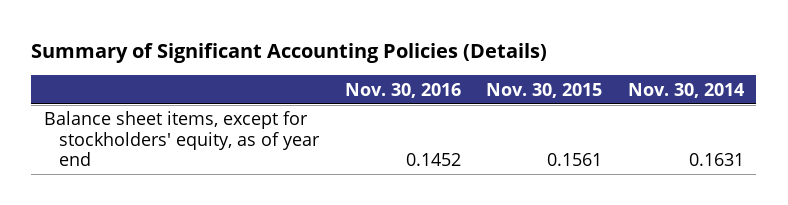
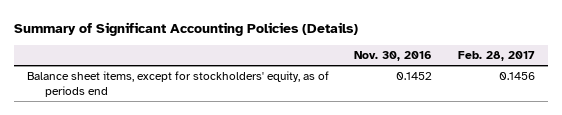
[486,82,603,98] Nov. 30, 2015 -> none
[627,82,744,98] Nov. 30, 2014 -> none
none -> [457,51,535,62] Feb. 28, 2017
[44,111,321,166] Balance sheet items, except for stockholders' equity, as of year end -> [27,71,330,97] Balance sheet items, except for stockholders' equity, as of periods end

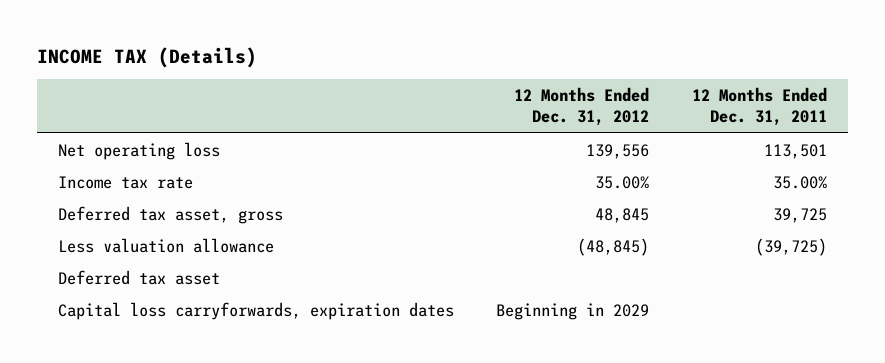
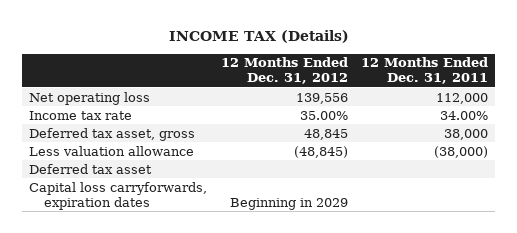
[763,143,827,159] 113,501 -> [436,92,489,104] 112,000
[772,175,827,189] 35.00% -> [440,110,489,120] 34.00%
[772,207,827,223] 39,725 -> [444,128,489,140] 38,000
[754,237,827,256] (39,725) -> [434,145,489,158] (38,000)

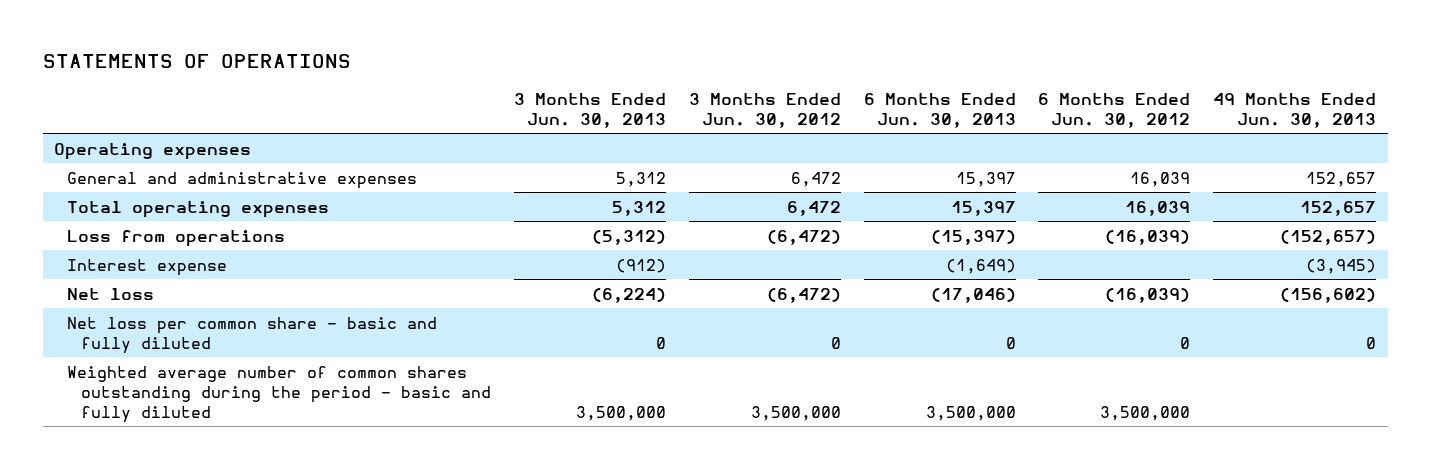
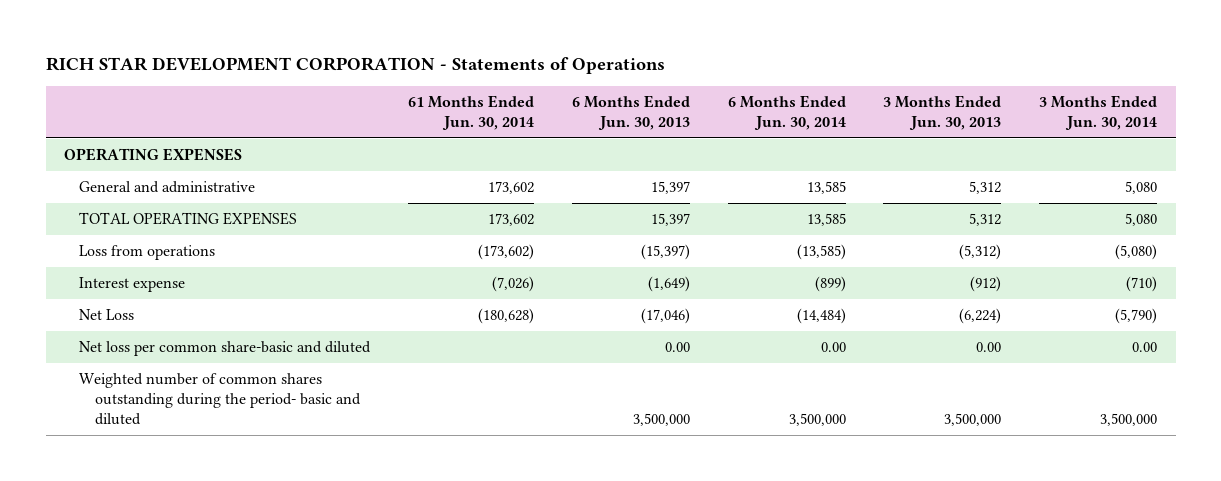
[42,53,351,68] STATEMENTS OF OPERATIONS -> [45,57,665,75] RICH STAR DEVELOPMENT CORPORATION - Statements of Operations
[688,92,841,128] 3 Months Ended Jun. 30, 2012 -> none
[1038,92,1191,128] 6 Months Ended Jun. 30, 2012 -> none
[1213,92,1377,128] 49 Months Ended Jun. 30, 2013 -> none
none -> [408,95,535,131] 61 Months Ended Jun. 30, 2014
none -> [727,95,846,131] 6 Months Ended Jun. 30, 2014
none -> [1039,95,1158,131] 3 Months Ended Jun. 30, 2014
[54,142,252,160] Operating expenses -> [64,148,243,162] OPERATING EXPENSES
[67,171,418,189] General and administrative expenses -> [79,181,256,194] General and administrative
[67,200,330,218] Total operating expenses -> [79,212,298,226] TOTAL OPERATING EXPENSES
[67,287,155,300] Net loss -> [79,309,135,321] Net Loss
[67,316,438,354] Net loss per common share - basic and fully diluted -> [79,341,372,357] Net loss per common share-basic and diluted
[655,336,666,349] 0 -> [976,342,1002,353] 0.00
[1005,336,1016,349] 0 -> [664,342,690,353] 0.00
[67,365,491,423] Weighted average number of common shares outstanding during the period - basic and fully diluted -> [79,373,361,425] Weighted number of common shares outstanding during the period- basic and diluted

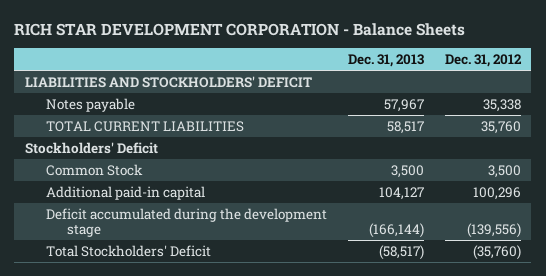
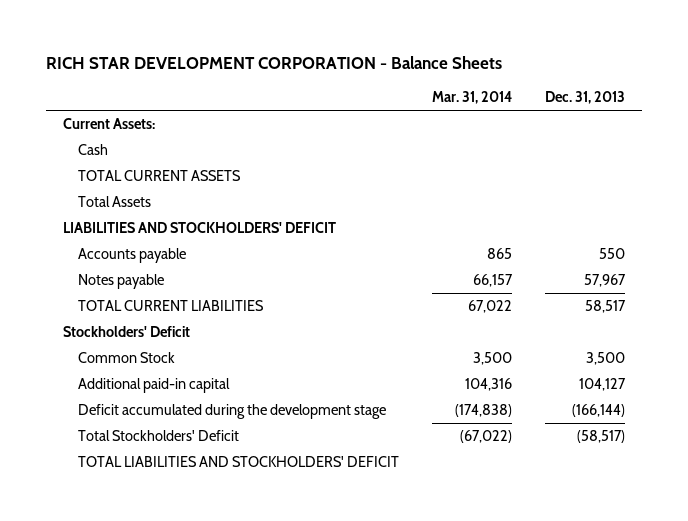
[444,54,522,68] Dec. 31, 2012 -> none
none -> [431,90,512,104] Mar. 31, 2014
none -> [62,118,155,130] Current Assets:
none -> [77,144,108,156] Cash
none -> [77,170,241,182] TOTAL CURRENT ASSETS
none -> [77,196,151,208] Total Assets
none -> [77,248,186,264] Accounts payable
none -> [77,456,399,468] TOTAL LIABILITIES AND STOCKHOLDERS' DEFICIT

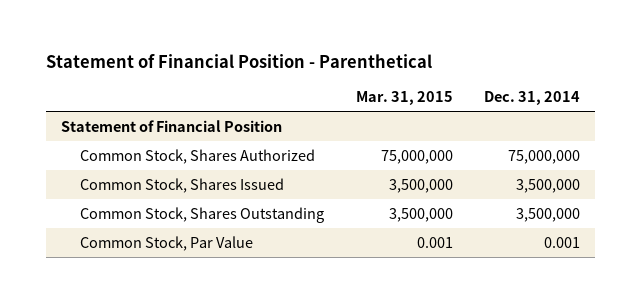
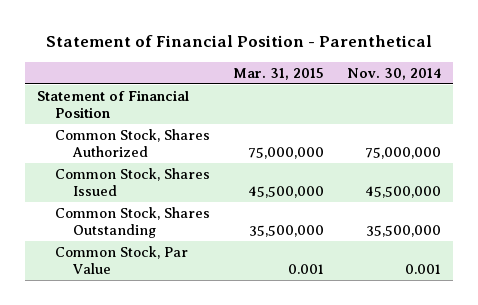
[483,91,580,106] Dec. 31, 2014 -> none
none -> [347,67,442,80] Nov. 30, 2014
[388,178,453,193] 3,500,000 -> [248,186,325,199] 45,500,000
[388,207,453,222] 3,500,000 -> [249,225,325,238] 35,500,000

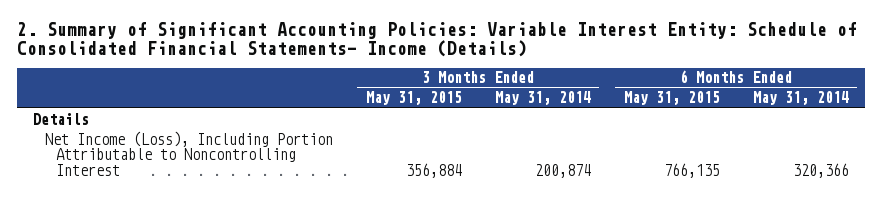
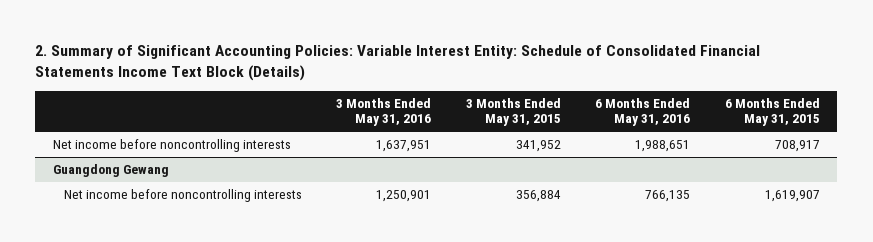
[16,21,857,58] 2. Summary of Significant Accounting Policies: Variable Interest Entity: Schedule of Consolidated Financial Statements- Income (Details) -> [35,45,761,82] 2. Summary of Significant Accounting Policies: Variable Interest Entity: Schedule of Consolidated Financial Statements Income Text Block (Details)
[494,91,591,106] May 31, 2014 -> none
[752,91,849,106] May 31, 2014 -> none
none -> [336,97,432,127] 3 Months Ended May 31, 2016
none -> [595,97,691,127] 6 Months Ended May 31, 2016
[33,112,90,125] Details -> none
[44,130,333,176] Net Income (Loss), Including Portion Attributable to Noncontrolling Interest -> [52,139,291,153] Net income before noncontrolling interests
[405,162,462,178] 356,884 -> [515,140,561,153] 341,952
[663,162,720,178] 766,135 -> [774,140,820,153] 708,917
none -> [52,164,169,178] Guangdong Gewang
none -> [63,189,302,203] Net income before noncontrolling interests

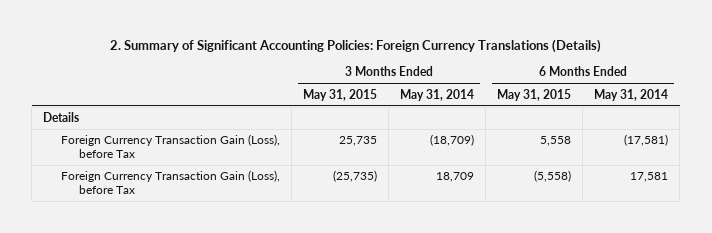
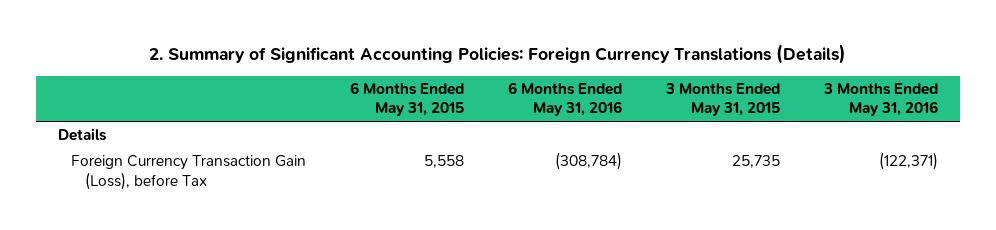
[400,88,475,101] May 31, 2014 -> none
[594,88,669,101] May 31, 2014 -> none
none -> [508,81,623,117] 6 Months Ended May 31, 2016
none -> [822,82,938,117] 3 Months Ended May 31, 2016
[61,170,281,194] Foreign Currency Transaction Gain (Loss), before Tax -> none

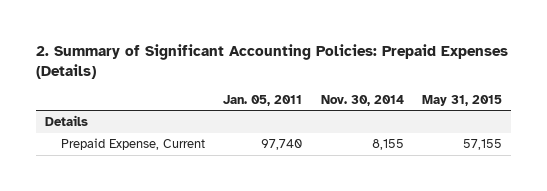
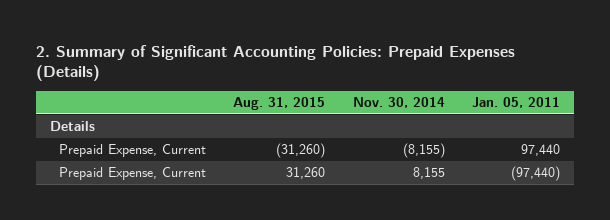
[422,94,503,106] May 31, 2015 -> none
none -> [233,96,326,110] Aug. 31, 2015
[261,139,303,151] 97,740 -> [520,144,560,157] 97,440
[371,139,404,151] 8,155 -> [402,143,445,159] (8,155)
none -> [59,167,207,181] Prepaid Expense, Current

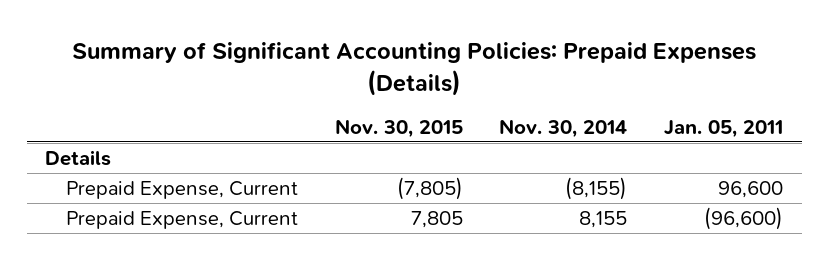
[36,44,516,82] 2. Summary of Significant Accounting Policies: Prepaid Expenses (Details) -> [72,41,757,96] Summary of Significant Accounting Policies: Prepaid Expenses (Details)
[233,96,326,110] Aug. 31, 2015 -> none
none -> [334,118,463,138] Nov. 30, 2015
[520,144,560,157] 97,440 -> [718,181,784,199] 96,600
[510,166,560,182] (97,440) -> [704,207,784,231] (96,600)

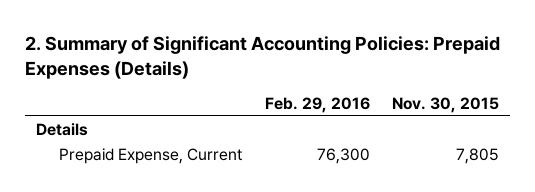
[72,41,757,96] Summary of Significant Accounting Policies: Prepaid Expenses (Details) -> [25,36,501,80] 2. Summary of Significant Accounting Policies: Prepaid Expenses (Details)
[499,118,628,138] Nov. 30, 2014 -> none
[664,119,784,138] Jan. 05, 2011 -> none
none -> [264,97,370,114] Feb. 29, 2016
[65,181,298,200] Prepaid Expense, Current -> none

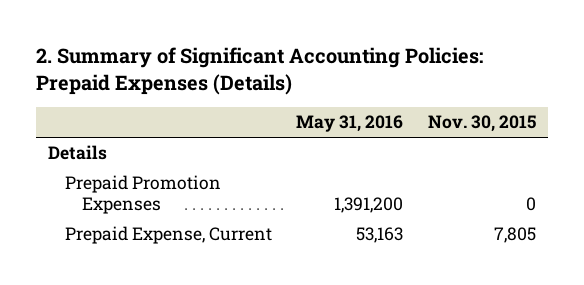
[264,97,370,114] Feb. 29, 2016 -> none
none -> [296,115,404,133] May 31, 2016
none -> [64,175,221,214] Prepaid Promotion Expenses

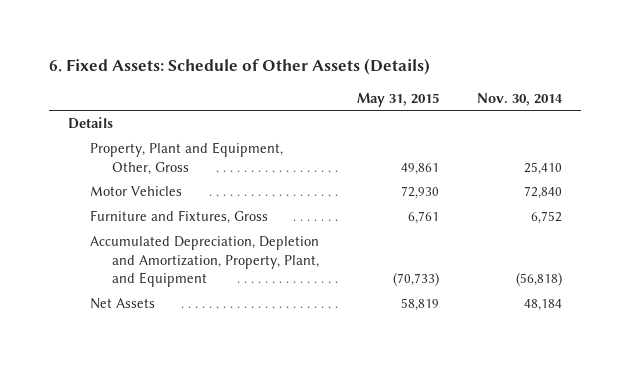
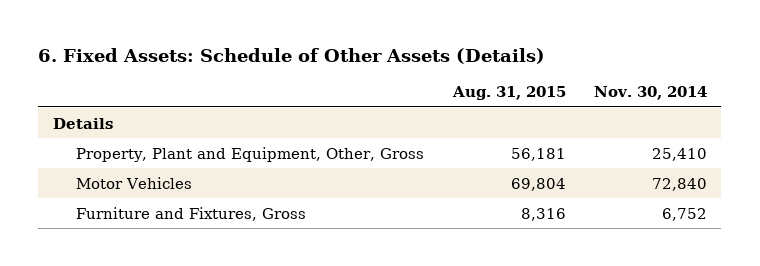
[357,92,440,107] May 31, 2015 -> none
none -> [451,86,566,101] Aug. 31, 2015
[89,236,320,288] Accumulated Depreciation, Depletion and Amortization, Property, Plant, and Equipment -> none
[89,298,155,310] Net Assets -> none

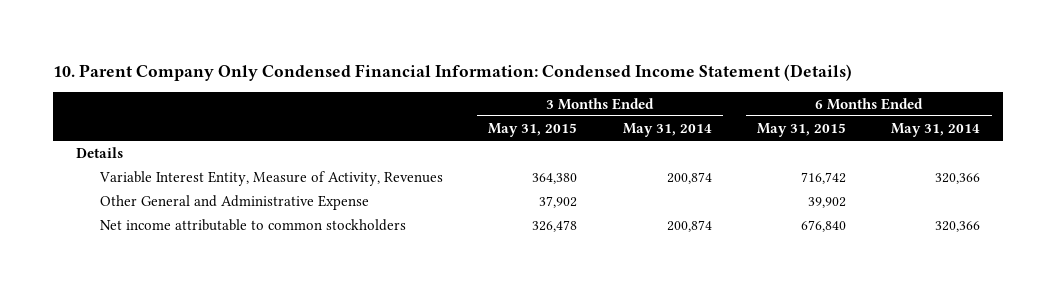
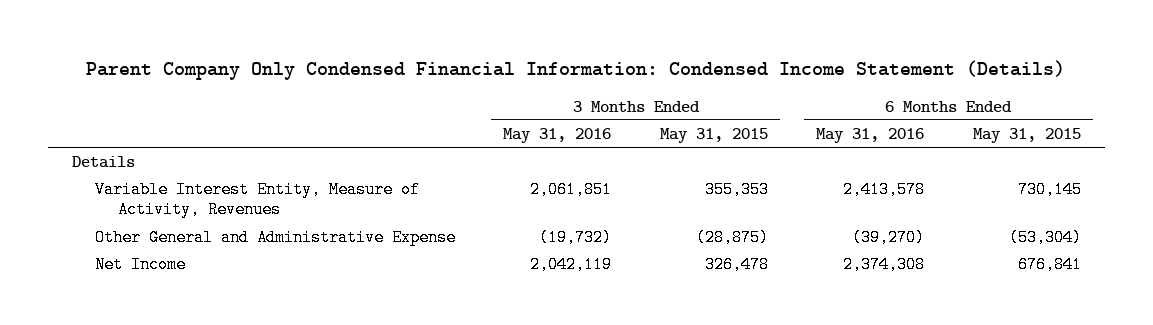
[52,63,852,81] 10. Parent Company Only Condensed Financial Information: Condensed Income Statement (Details) -> [86,60,1066,81] Parent Company Only Condensed Financial Information: Condensed Income Statement (Details)
[622,122,712,137] May 31, 2014 -> none
[891,122,981,137] May 31, 2014 -> none
none -> [503,128,612,144] May 31, 2016
none -> [816,128,925,144] May 31, 2016
[99,219,406,232] Net income attributable to common stockholders -> none
[532,173,578,185] 364,380 -> [704,181,769,199] 355,353
[801,172,847,185] 716,742 -> [1017,181,1082,199] 730,145
[539,196,578,209] 37,902 -> [695,229,769,247] (28,875)
[808,197,847,209] 39,902 -> [1008,229,1082,247] (53,304)
none -> [94,256,186,274] Net Income

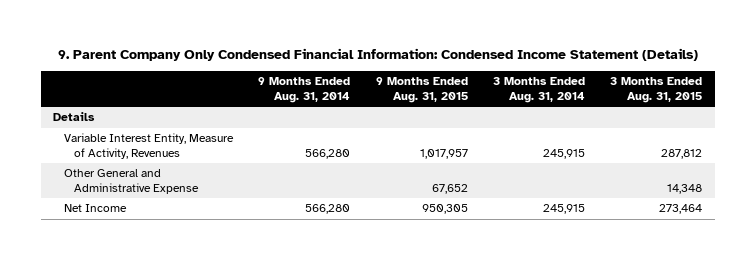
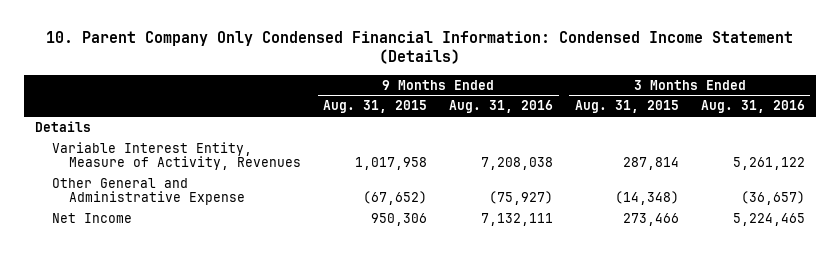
[57,48,698,62] 9. Parent Company Only Condensed Financial Information: Condensed Income Statement (Details) -> [45,31,793,65] 10. Parent Company Only Condensed Financial Information: Condensed Income Statement (Details)
[258,77,351,103] 9 Months Ended Aug. 31, 2014 -> none
[492,77,585,103] 3 Months Ended Aug. 31, 2014 -> none
none -> [449,100,554,114] Aug. 31, 2016
none -> [700,100,805,114] Aug. 31, 2016
[419,148,468,159] 1,017,957 -> [355,157,428,171] 1,017,958
[661,148,703,159] 287,812 -> [622,157,679,171] 287,814
[431,183,468,194] 67,652 -> [363,191,428,206] (67,652)
[667,183,703,194] 14,348 -> [614,191,679,206] (14,348)
[421,204,468,215] 950,305 -> [371,212,428,226] 950,306
[659,204,703,215] 273,464 -> [622,212,679,226] 273,466

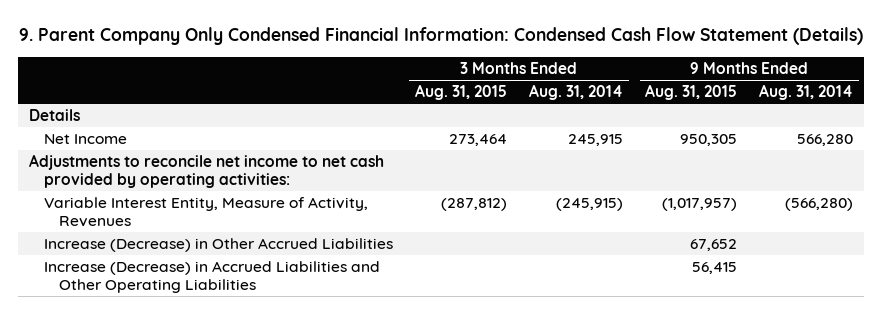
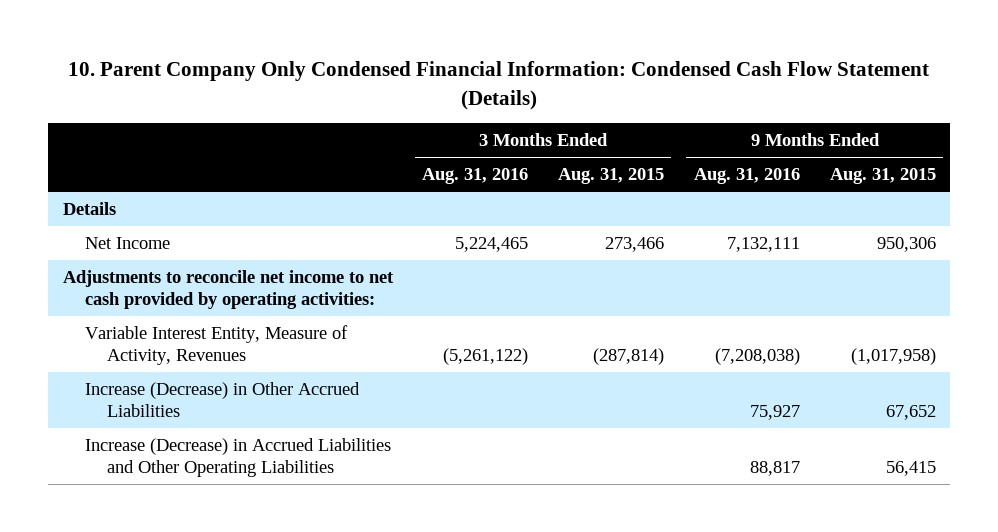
[19,27,864,46] 9. Parent Company Only Condensed Financial Information: Condensed Cash Flow Statement (Details) -> [68,61,930,110] 10. Parent Company Only Condensed Financial Information: Condensed Cash Flow Statement (Details)
[529,84,624,101] Aug. 31, 2014 -> none
[759,84,854,101] Aug. 31, 2014 -> none
none -> [422,168,529,185] Aug. 31, 2016
none -> [693,168,800,185] Aug. 31, 2016
[448,134,507,147] 273,464 -> [605,236,665,252] 273,466
[680,134,738,147] 950,305 -> [876,236,936,252] 950,306
[440,198,507,212] (287,812) -> [593,348,665,366] (287,814)
[662,198,738,212] (1,017,957) -> [850,348,936,366] (1,017,958)

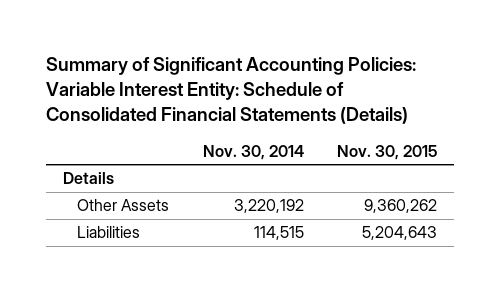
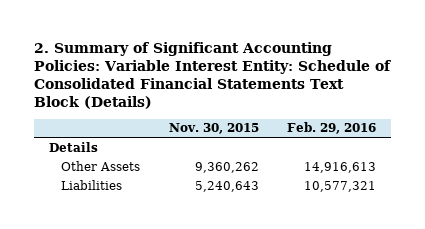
[45,56,416,124] Summary of Significant Accounting Policies: Variable Interest Entity: Schedule of Consolidated Financial Statements (Details) -> [34,41,392,109] 2. Summary of Significant Accounting Policies: Variable Interest Entity: Schedule of Consolidated Financial Statements Text Block (Details)
[202,144,304,160] Nov. 30, 2014 -> none
none -> [287,122,377,135] Feb. 29, 2016
[362,226,438,241] 5,204,643 -> [194,180,259,192] 5,240,643

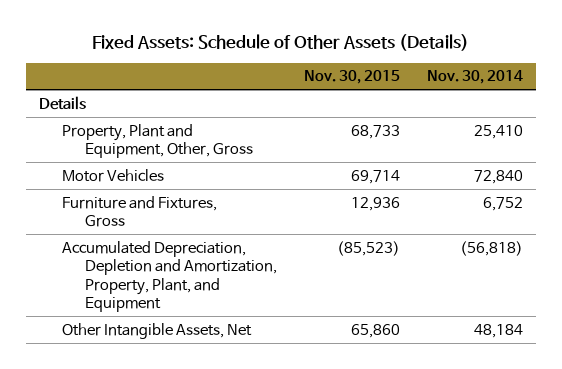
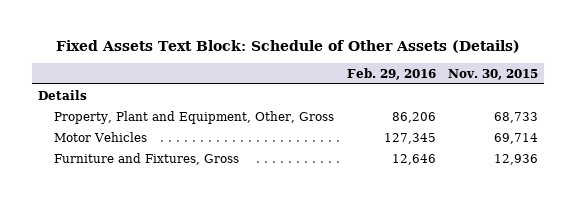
[91,34,469,52] Fixed Assets: Schedule of Other Assets (Details) -> [55,39,520,53] Fixed Assets Text Block: Schedule of Other Assets (Details)
[426,70,523,85] Nov. 30, 2014 -> none
none -> [346,67,436,80] Feb. 29, 2016
[62,240,278,313] Accumulated Depreciation, Depletion and Amortization, Property, Plant, and Equipment -> none
[62,322,253,339] Other Intangible Assets, Net -> none

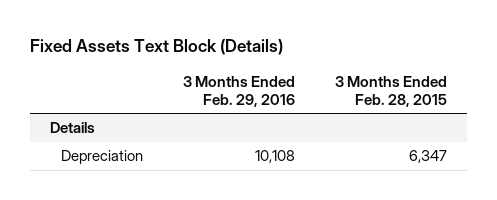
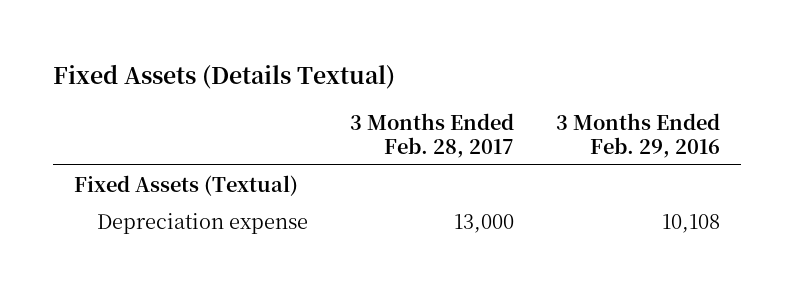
[29,39,283,56] Fixed Assets Text Block (Details) -> [52,63,395,89] Fixed Assets (Details Textual)
[335,75,448,107] 3 Months Ended Feb. 28, 2015 -> none
none -> [350,112,515,158] 3 Months Ended Feb. 28, 2017
[49,122,95,134] Details -> none
none -> [73,174,298,196] Fixed Assets (Textual)
[61,150,144,165] Depreciation -> [97,212,309,234] Depreciation expense

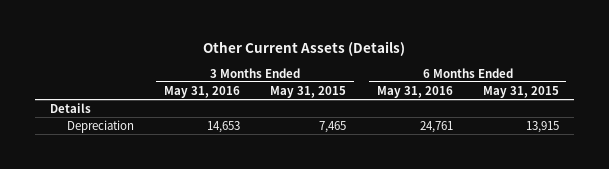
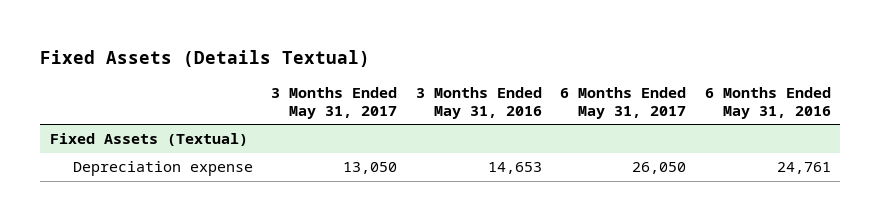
[203,41,406,57] Other Current Assets (Details) -> [40,49,371,67] Fixed Assets (Details Textual)
[270,85,347,98] May 31, 2015 -> none
[482,85,559,98] May 31, 2015 -> none
none -> [271,87,398,119] 3 Months Ended May 31, 2017
none -> [560,87,687,119] 6 Months Ended May 31, 2017
[50,102,92,113] Details -> none
none -> [49,133,248,147] Fixed Assets (Textual)
[66,119,134,133] Depreciation -> [72,161,253,177] Depreciation expense

